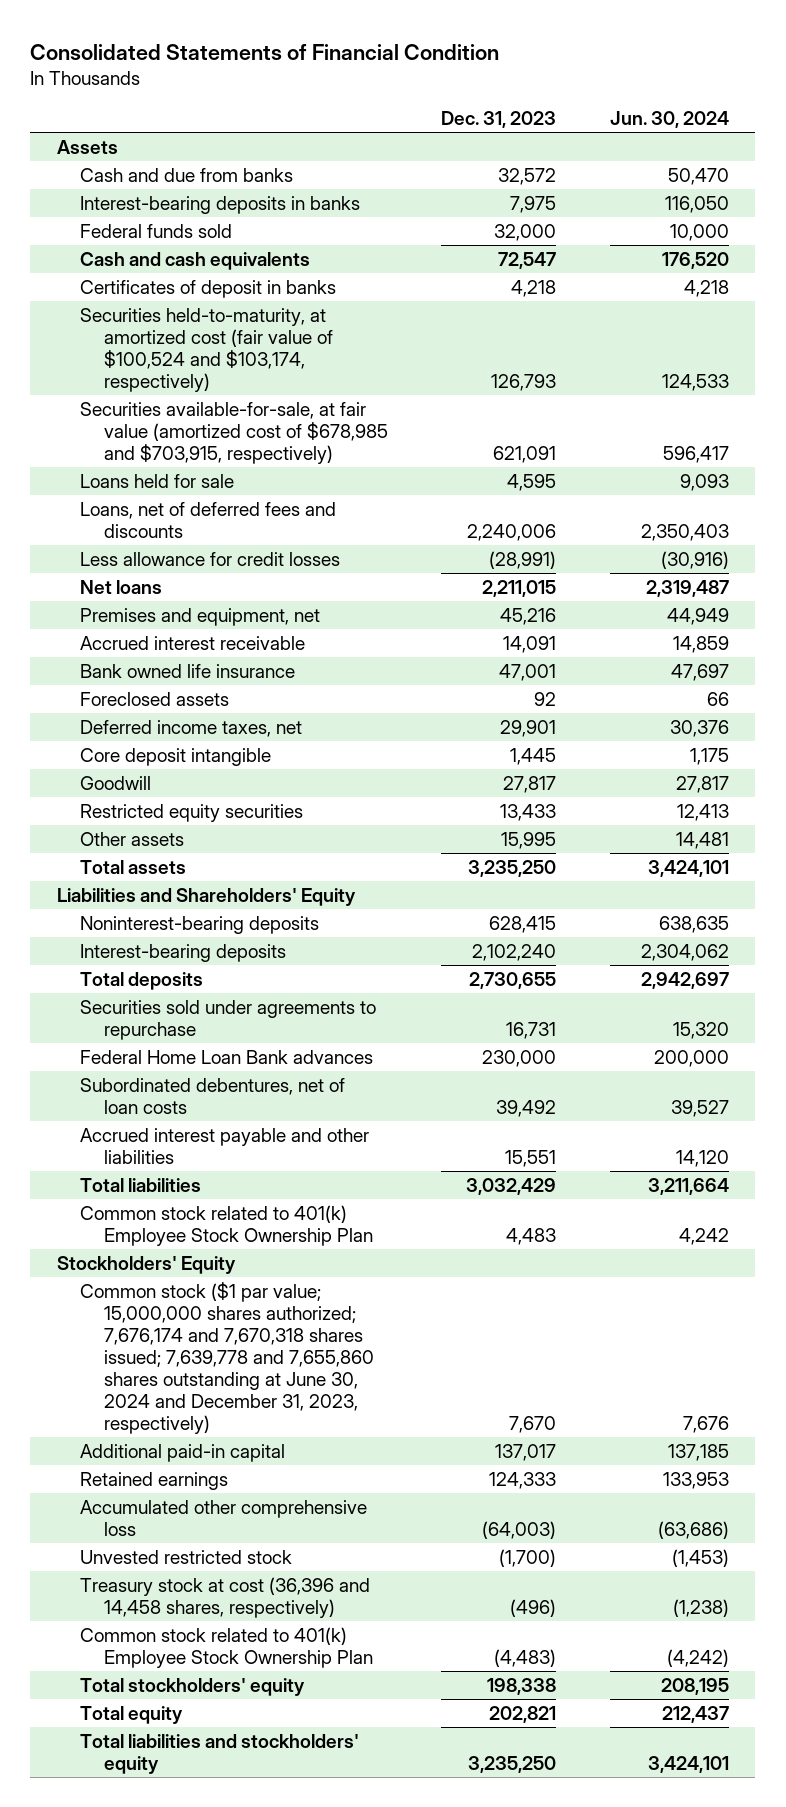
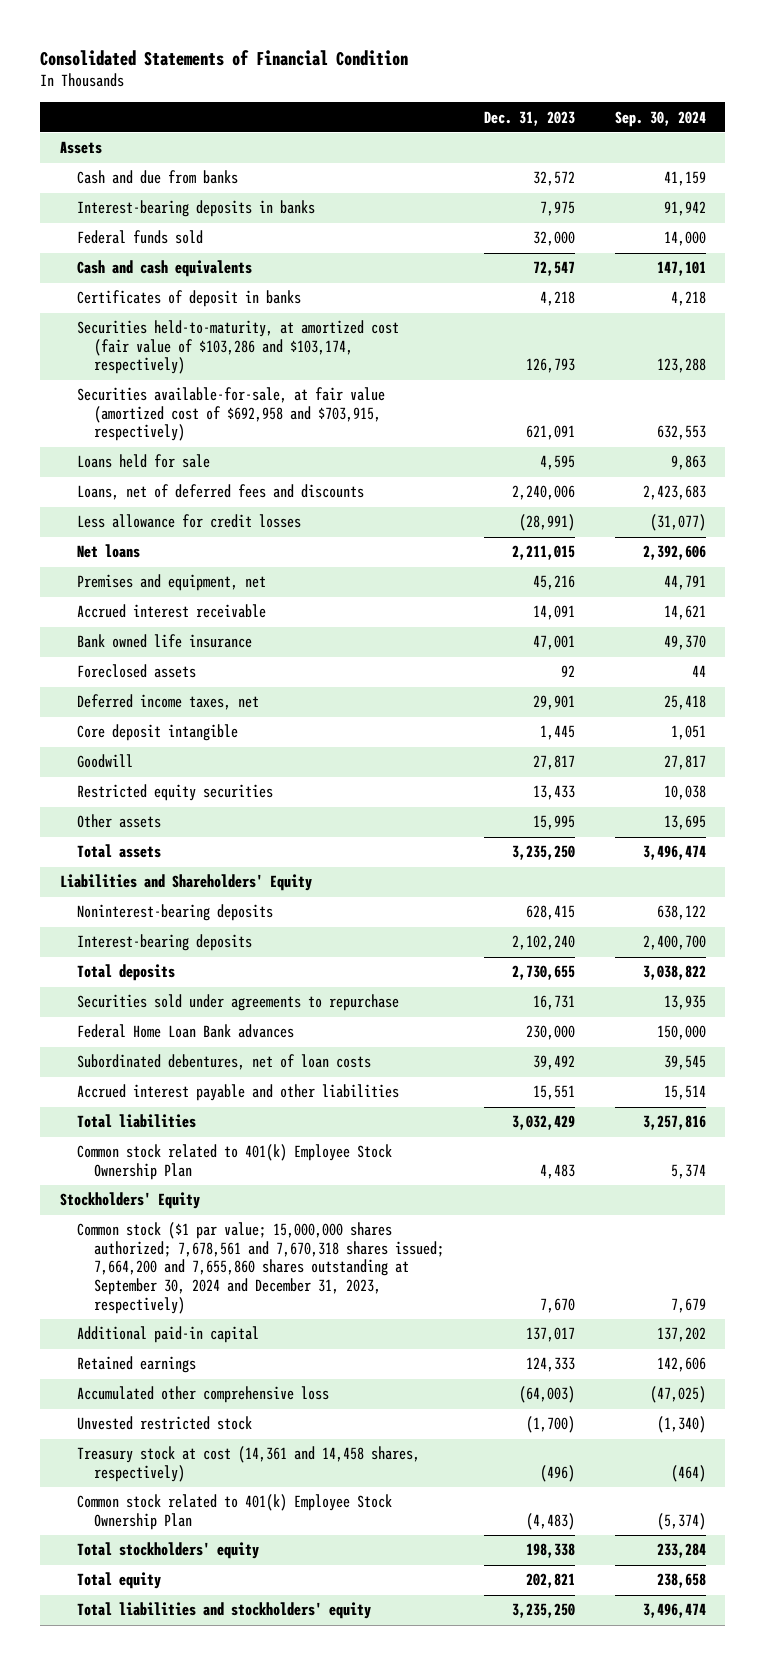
[609,110,729,128] Jun. 30, 2024 -> none
none -> [614,110,706,127] Sep. 30, 2024
[80,308,333,392] Securities held-to-maturity, at amortized cost (fair value of $100,524 and $103,174, respectively) -> [76,320,399,375] Securities held-to-maturity, at amortized cost (fair value of $103,286 and $103,174, respectively)
[80,402,388,464] Securities available-for-sale, at fair value (amortized cost of $678,985 and $703,915, respectively) -> [76,387,385,442] Securities available-for-sale, at fair value (amortized cost of $692,958 and $703,915, respectively)
[80,1282,374,1434] Common stock ($1 par value; 15,000,000 shares authorized; 7,676,174 and 7,670,318 shares issued; 7,639,778 and 7,655,860 shares outstanding at June 30, 2024 and December 31, 2023, respectively) -> [76,1222,444,1314] Common stock ($1 par value; 15,000,000 shares authorized; 7,678,561 and 7,670,318 shares issued; 7,664,200 and 7,655,860 shares outstanding at September 30, 2024 and December 31, 2023, respectively)
[80,1577,371,1618] Treasury stock at cost (36,396 and 14,458 shares, respectively) -> [76,1446,420,1482] Treasury stock at cost (14,361 and 14,458 shares, respectively)

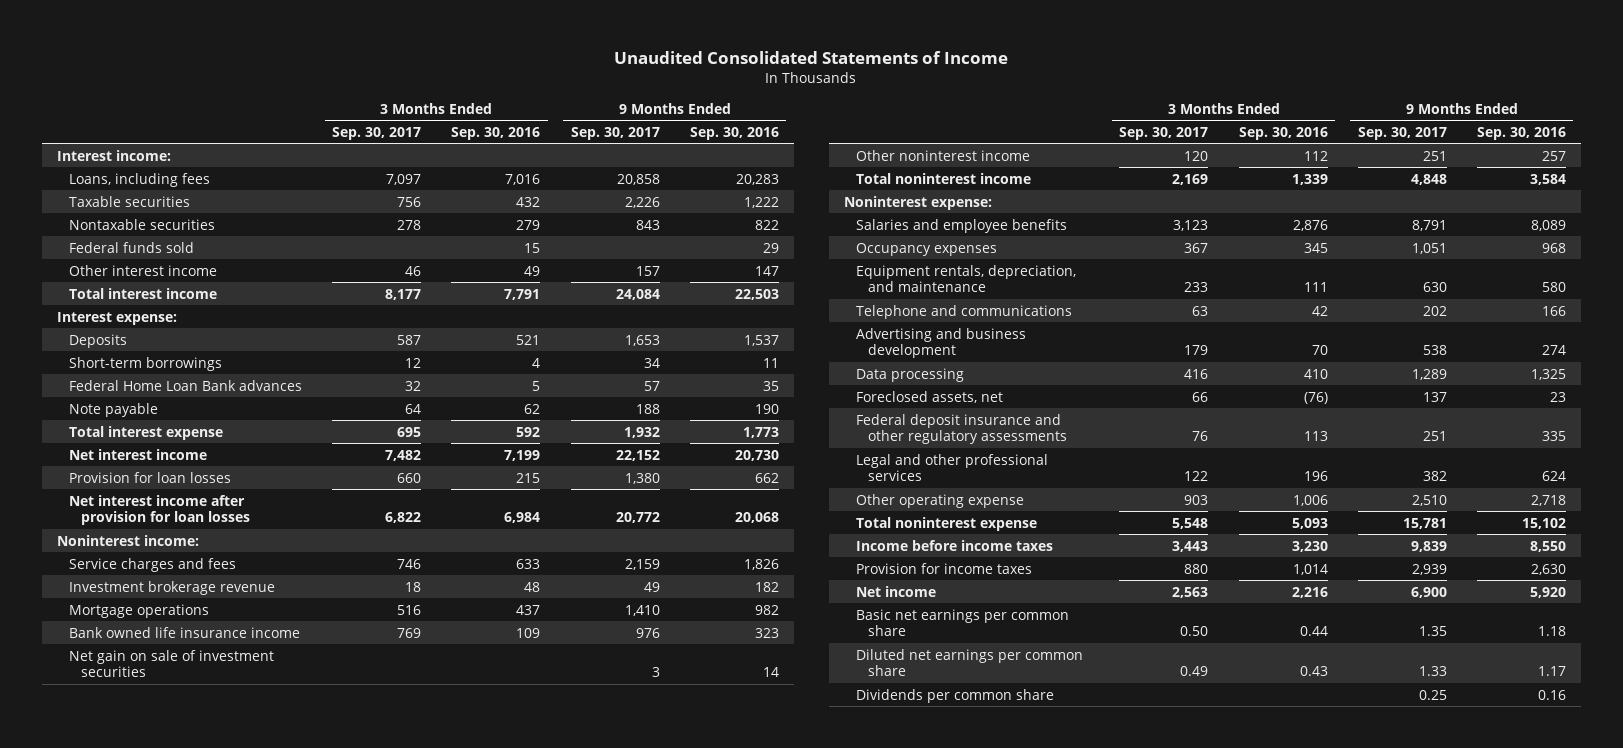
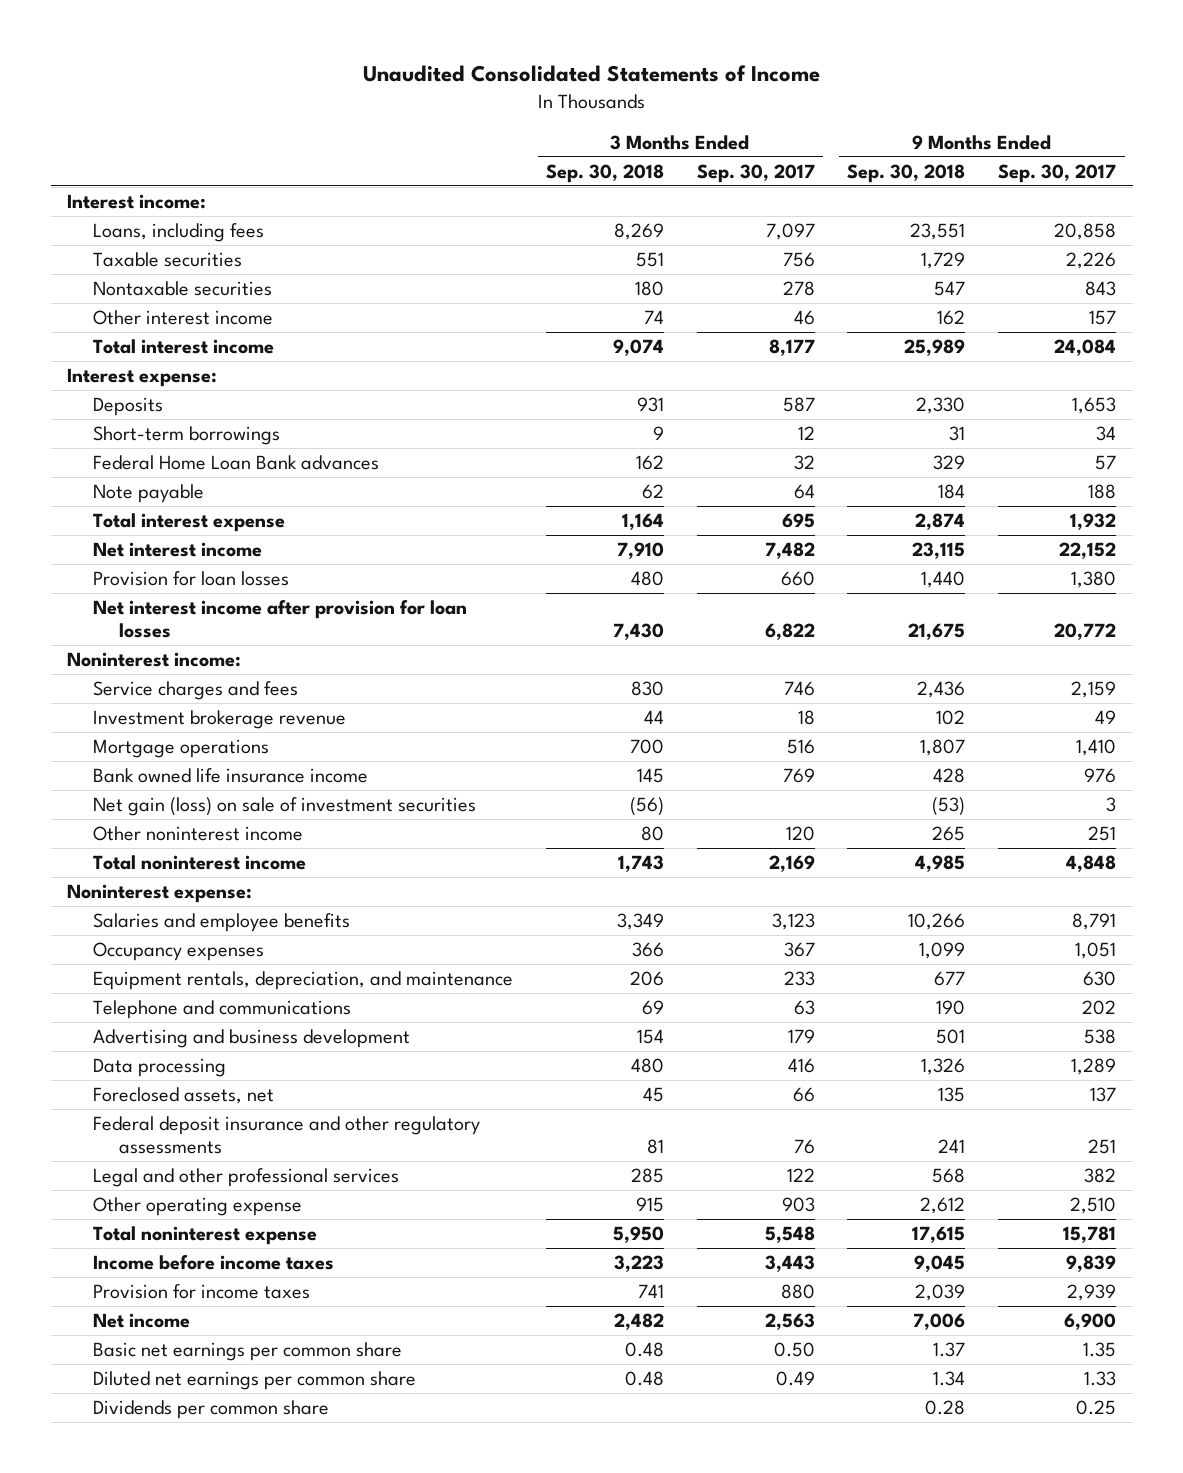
[451,126,541,140] Sep. 30, 2016 -> none
[689,126,779,140] Sep. 30, 2016 -> none
none -> [545,163,664,183] Sep. 30, 2018
none -> [847,163,966,183] Sep. 30, 2018
[69,241,195,253] Federal funds sold -> none
[69,649,275,678] Net gain on sale of investment securities -> [92,796,476,816] Net gain (loss) on sale of investment securities

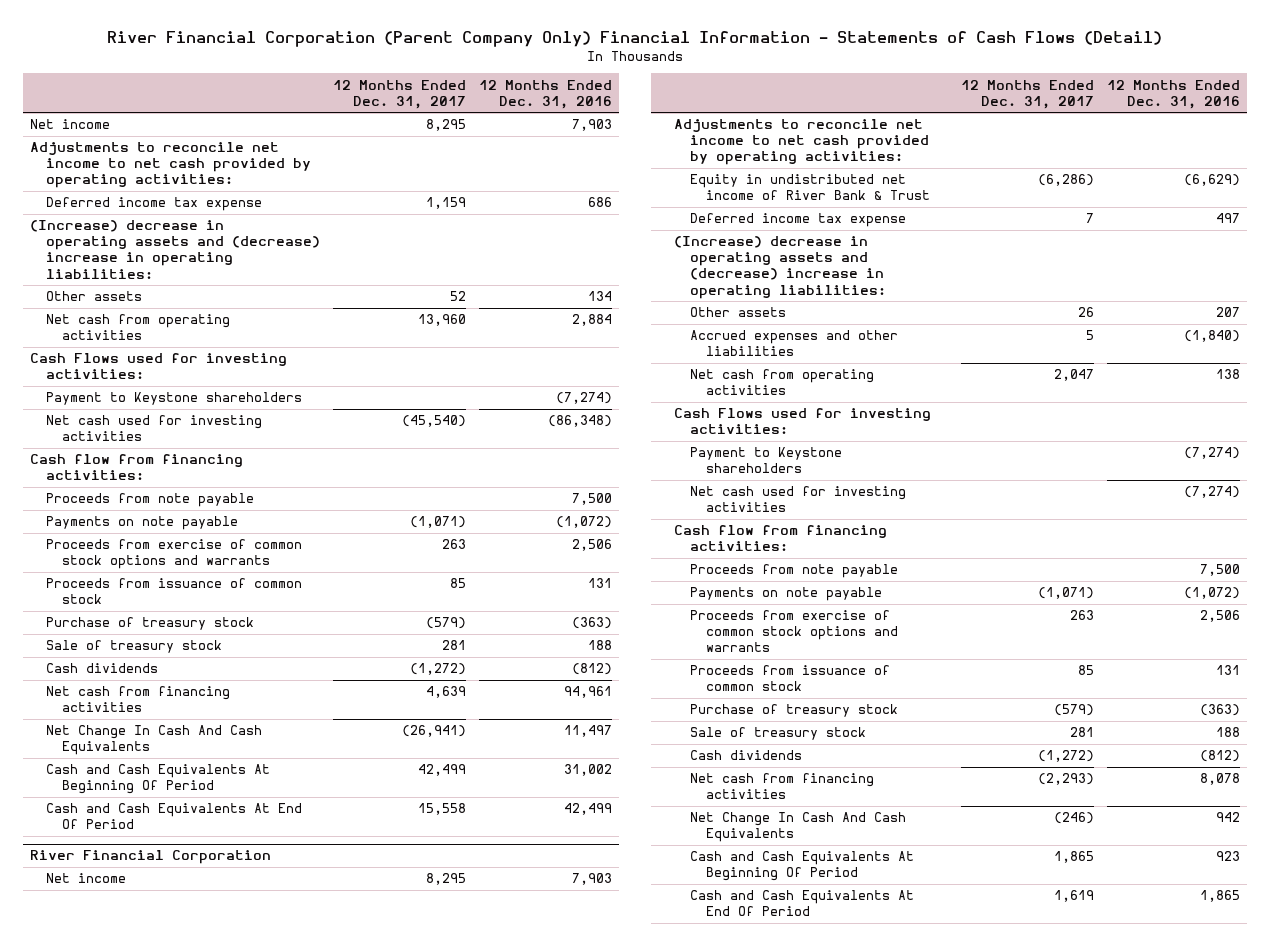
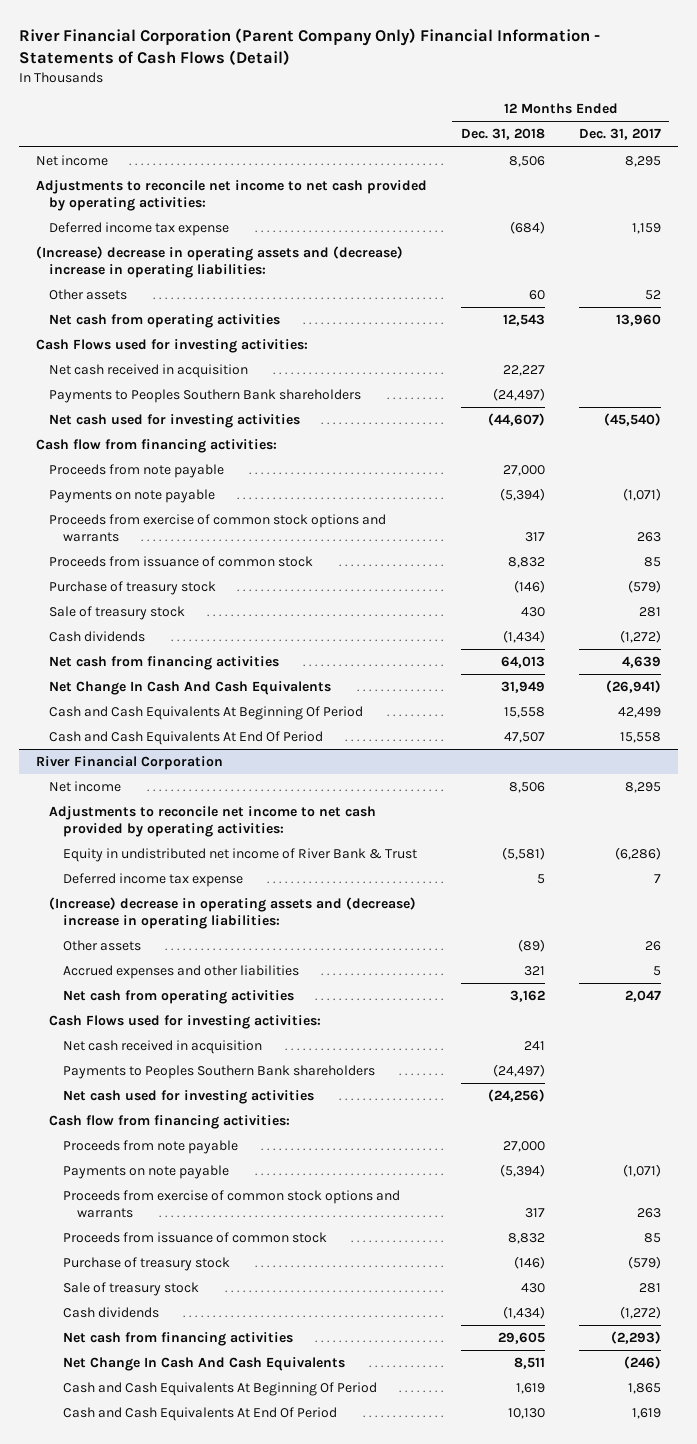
[479,79,613,109] 12 Months Ended Dec. 31, 2016 -> none
none -> [460,128,545,141] Dec. 31, 2018
none -> [49,364,249,379] Net cash received in acquisition
[46,392,303,406] Payment to Keystone shareholders -> [49,389,362,404] Payments to Peoples Southern Bank shareholders
none -> [63,1040,263,1055] Net cash received in acquisition
[689,447,842,474] Payment to Keystone shareholders -> [63,1065,376,1080] Payments to Peoples Southern Bank shareholders

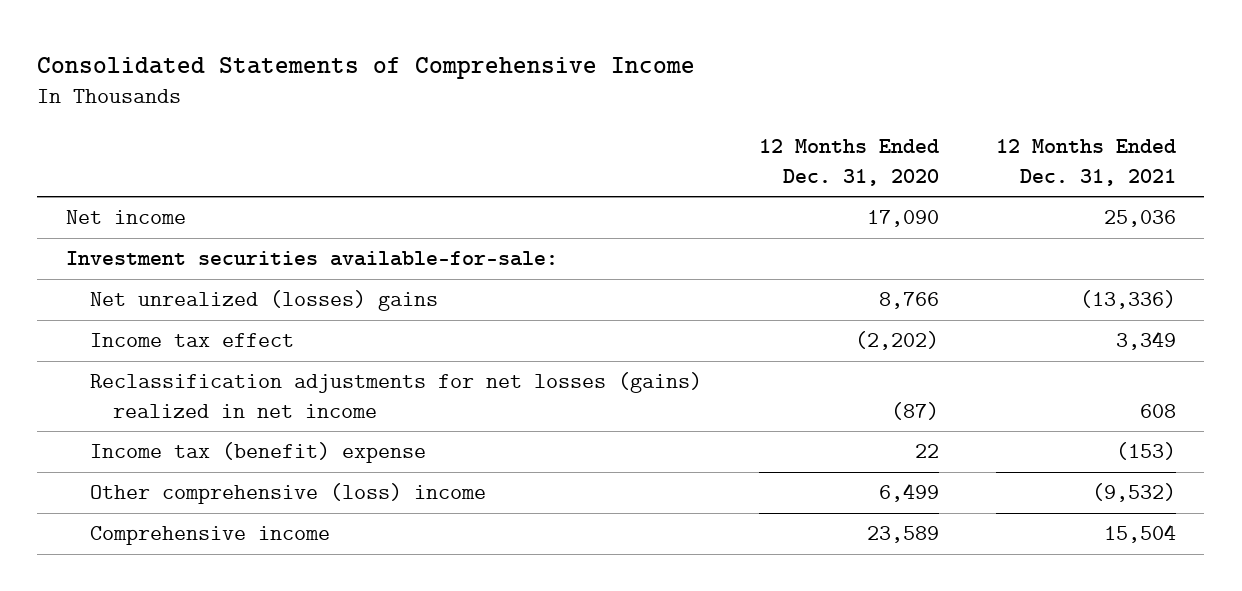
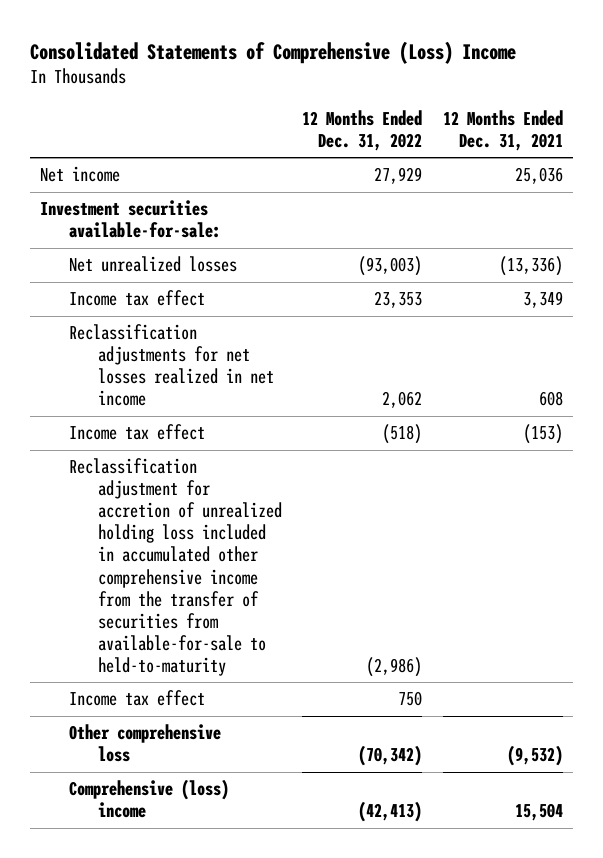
[37,56,696,79] Consolidated Statements of Comprehensive Income -> [30,40,517,64] Consolidated Statements of Comprehensive (Loss) Income
[758,139,939,186] 12 Months Ended Dec. 31, 2020 -> none
none -> [302,110,423,152] 12 Months Ended Dec. 31, 2022
[89,290,438,312] Net unrealized (losses) gains -> [69,256,238,273] Net unrealized losses
[89,372,702,418] Reclassification adjustments for net losses (gains) realized in net income -> [69,324,275,407] Reclassification adjustments for net losses realized in net income
[89,442,426,464] Income tax (benefit) expense -> [69,424,206,441] Income tax effect
none -> [69,458,283,676] Reclassification adjustment for accretion of unrealized holding loss included in accumulated other comprehensive income from the transfer of securities from available-for-sale to held-to-maturity
none -> [69,690,206,707] Income tax effect
[89,483,486,505] Other comprehensive (loss) income -> [69,724,222,763] Other comprehensive loss
[89,526,330,546] Comprehensive income -> [69,779,230,819] Comprehensive (loss) income

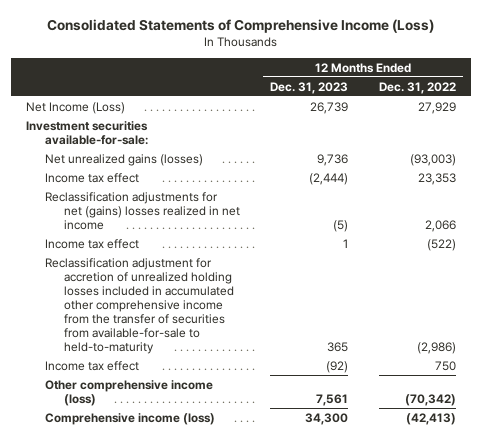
[30,40,517,64] Consolidated Statements of Comprehensive (Loss) Income -> [46,18,434,33] Consolidated Statements of Comprehensive Income (Loss)
[442,110,563,152] 12 Months Ended Dec. 31, 2021 -> none
none -> [270,81,349,94] Dec. 31, 2023
[40,166,121,183] Net income -> [26,101,126,114] Net Income (Loss)
[69,256,238,273] Net unrealized losses -> [44,153,203,166] Net unrealized gains (losses)
[69,324,275,407] Reclassification adjustments for net losses realized in net income -> [44,191,240,230] Reclassification adjustments for net (gains) losses realized in net income
[382,391,423,409] 2,062 -> [424,219,456,232] 2,066
[382,424,423,445] (518) -> [426,238,456,251] (522)
[69,458,283,676] Reclassification adjustment for accretion of unrealized holding loss included in accumulated other comprehensive income from the transfer of securities from available-for-sale to held-to-maturity -> [44,257,234,354] Reclassification adjustment for accretion of unrealized holding losses included in accumulated other comprehensive income from the transfer of securities from available-for-sale to held-to-maturity
[69,724,222,763] Other comprehensive loss -> [44,379,213,406] Other comprehensive income (loss)
[69,779,230,819] Comprehensive (loss) income -> [44,412,215,425] Comprehensive income (loss)

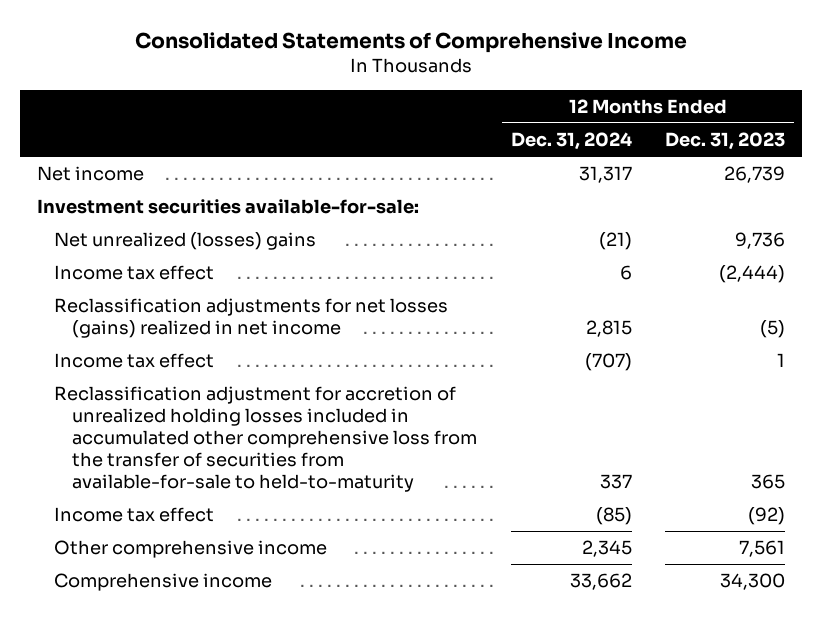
[46,18,434,33] Consolidated Statements of Comprehensive Income (Loss) -> [135,31,688,53] Consolidated Statements of Comprehensive Income
[378,81,456,94] Dec. 31, 2022 -> none
none -> [510,132,632,151] Dec. 31, 2024
[26,101,126,114] Net Income (Loss) -> [36,166,144,182] Net income
[44,153,203,166] Net unrealized gains (losses) -> [54,232,317,251] Net unrealized (losses) gains
[44,191,240,230] Reclassification adjustments for net (gains) losses realized in net income -> [54,298,449,339] Reclassification adjustments for net losses (gains) realized in net income
[44,257,234,354] Reclassification adjustment for accretion of unrealized holding losses included in accumulated other comprehensive income from the transfer of securities from available-for-sale to held-to-maturity -> [54,386,477,492] Reclassification adjustment for accretion of unrealized holding losses included in accumulated other comprehensive loss from the transfer of securities from available-for-sale to held-to-maturity
[44,379,213,406] Other comprehensive income (loss) -> [54,540,328,559] Other comprehensive income
[44,412,215,425] Comprehensive income (loss) -> [54,573,273,592] Comprehensive income

